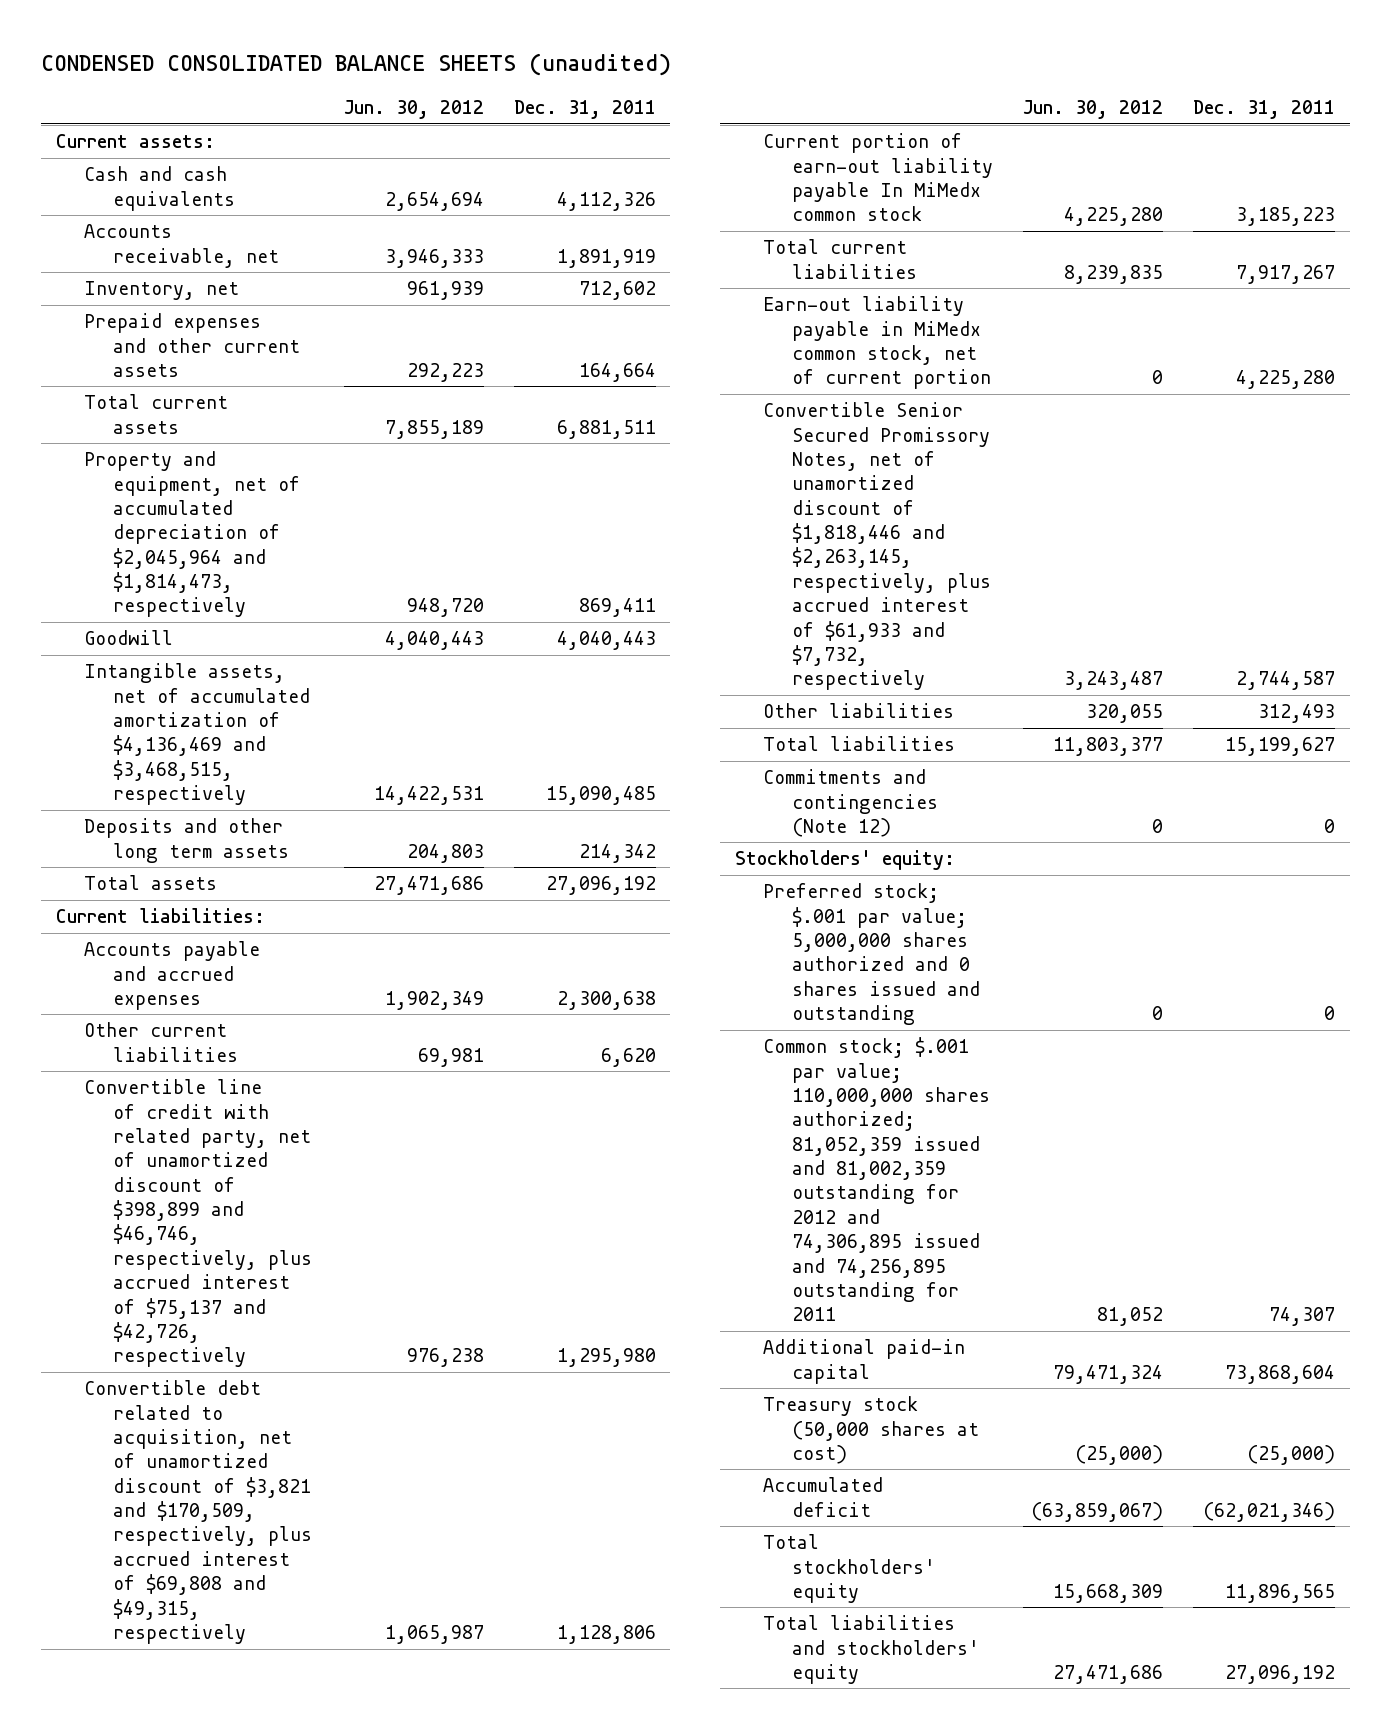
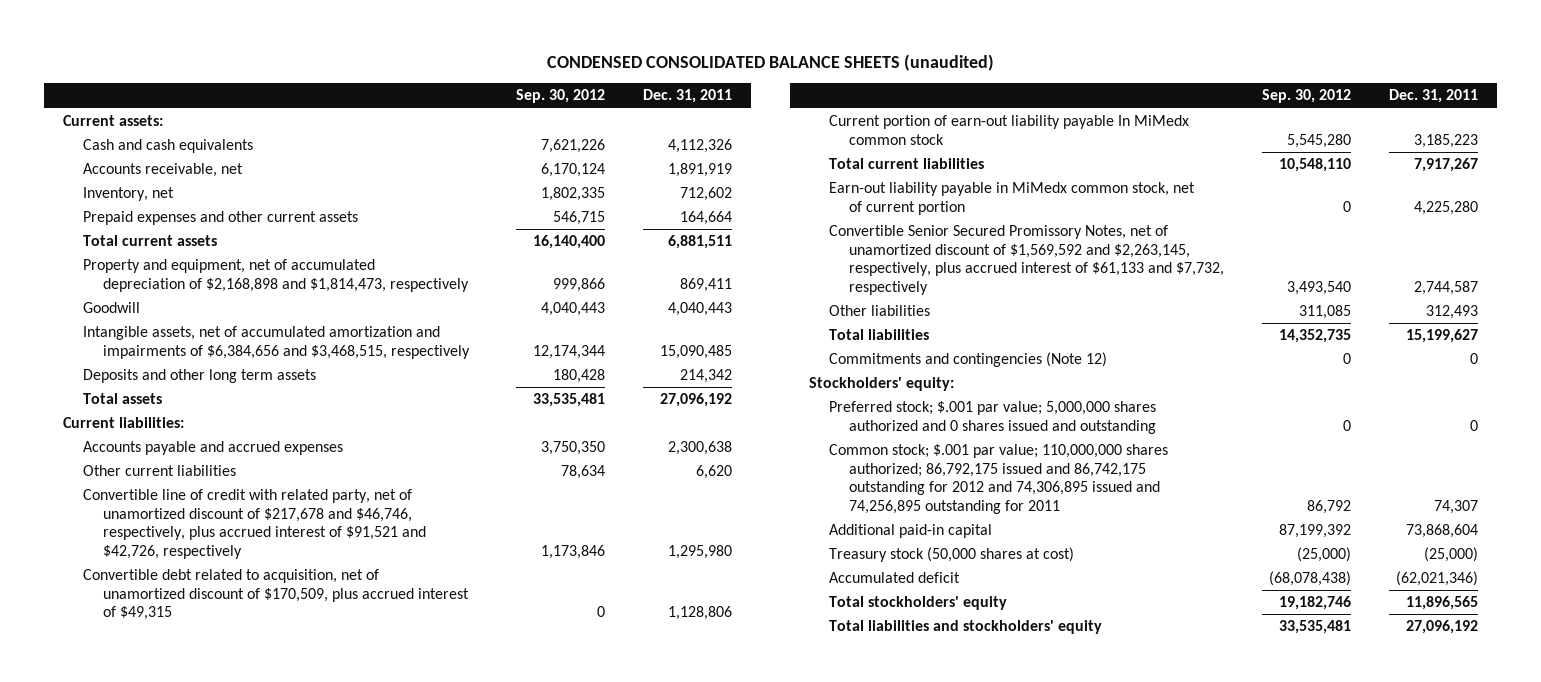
[343,99,484,119] Jun. 30, 2012 -> none
none -> [516,89,606,104] Sep. 30, 2012
[84,451,300,618] Property and equipment, net of accumulated depreciation of $2,045,964 and $1,814,473, respectively -> [83,259,470,292] Property and equipment, net of accumulated depreciation of $2,168,898 and $1,814,473, respectively
[84,663,310,806] Intangible assets, net of accumulated amortization of $4,136,469 and $3,468,515, respectively -> [83,326,471,359] Intangible assets, net of accumulated amortization and impairments of $6,384,656 and $3,468,515, respectively
[84,1079,312,1368] Convertible line of credit with related party, net of unamortized discount of $398,899 and $46,746, respectively, plus accrued interest of $75,137 and $42,726, respectively -> [83,489,427,559] Convertible line of credit with related party, net of unamortized discount of $217,678 and $46,746, respectively, plus accrued interest of $91,521 and $42,726, respectively
[84,1380,312,1645] Convertible debt related to acquisition, net of unamortized discount of $3,821 and $170,509, respectively, plus accrued interest of $69,808 and $49,315, respectively -> [83,569,470,621] Convertible debt related to acquisition, net of unamortized discount of $170,509, plus accrued interest of $49,315
[763,402,991,691] Convertible Senior Secured Promissory Notes, net of unamortized discount of $1,818,446 and $2,263,145, respectively, plus accrued interest of $61,933 and $7,732, respectively -> [828,225,1224,295] Convertible Senior Secured Promissory Notes, net of unamortized discount of $1,569,592 and $2,263,145, respectively, plus accrued interest of $61,133 and $7,732, respectively
[763,1037,990,1322] Common stock; $.001 par value; 110,000,000 shares authorized; 81,052,359 issued and 81,002,359 outstanding for 2012 and 74,306,895 issued and 74,256,895 outstanding for 2011 -> [828,444,1168,514] Common stock; $.001 par value; 110,000,000 shares authorized; 86,792,175 issued and 86,742,175 outstanding for 2012 and 74,306,895 issued and 74,256,895 outstanding for 2011

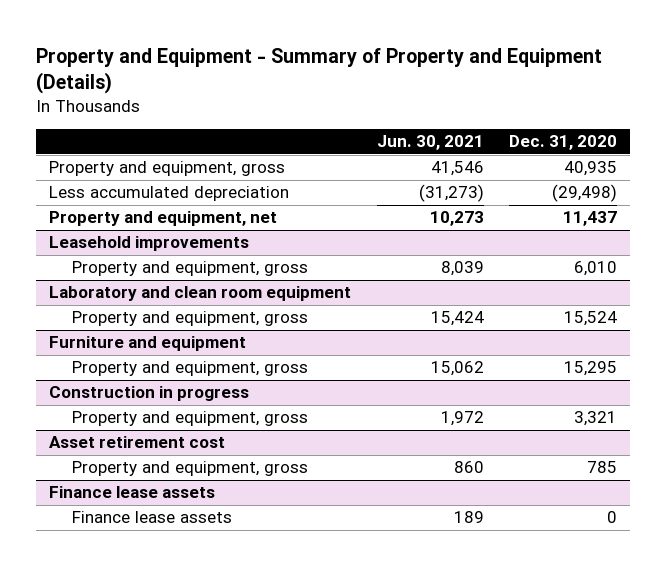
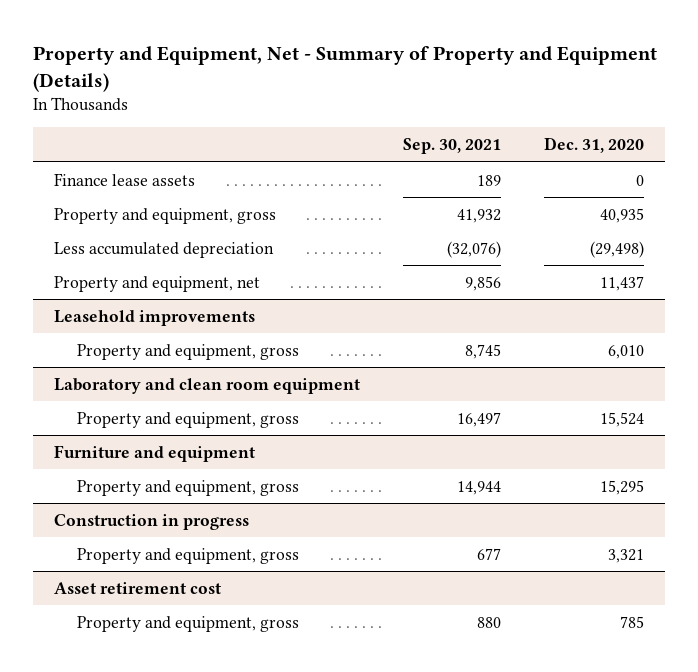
[36,47,603,95] Property and Equipment - Summary of Property and Equipment (Details) -> [32,45,657,92] Property and Equipment, Net - Summary of Property and Equipment (Details)
[376,135,484,151] Jun. 30, 2021 -> none
none -> [403,137,502,154] Sep. 30, 2021
none -> [54,172,196,186] Finance lease assets
[49,486,216,499] Finance lease assets -> none
[72,511,233,524] Finance lease assets -> none

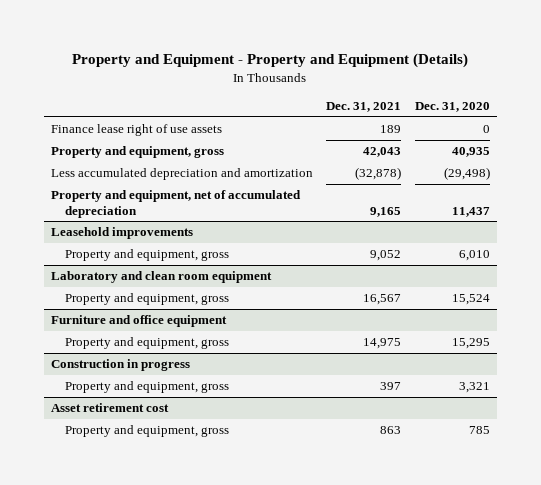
[32,45,657,92] Property and Equipment, Net - Summary of Property and Equipment (Details) -> [72,53,469,69] Property and Equipment - Property and Equipment (Details)
[403,137,502,154] Sep. 30, 2021 -> none
none -> [326,102,402,113] Dec. 31, 2021
[54,172,196,186] Finance lease assets -> [50,124,222,137] Finance lease right of use assets
[54,241,275,258] Less accumulated depreciation -> [50,168,313,181] Less accumulated depreciation and amortization
[54,275,261,292] Property and equipment, net -> [50,190,301,218] Property and equipment, net of accumulated depreciation
[54,444,256,462] Furniture and equipment -> [50,315,227,328] Furniture and office equipment

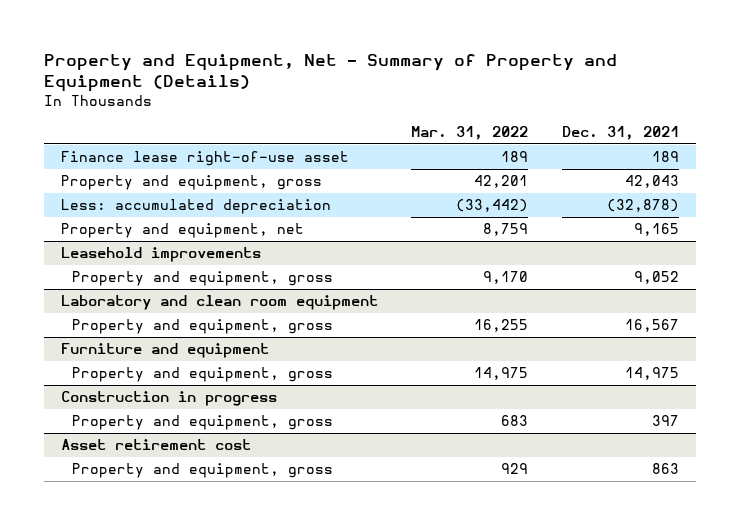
[72,53,469,69] Property and Equipment - Property and Equipment (Details) -> [44,53,618,93] Property and Equipment, Net - Summary of Property and Equipment (Details)
[414,102,490,113] Dec. 31, 2020 -> none
none -> [411,125,529,140] Mar. 31, 2022
[50,124,222,137] Finance lease right of use assets -> [60,151,349,167] Finance lease right-of-use asset
[50,168,313,181] Less accumulated depreciation and amortization -> [60,199,331,215] Less: accumulated depreciation
[50,190,301,218] Property and equipment, net of accumulated depreciation -> [60,223,304,239] Property and equipment, net
[50,315,227,328] Furniture and office equipment -> [60,343,269,359] Furniture and equipment

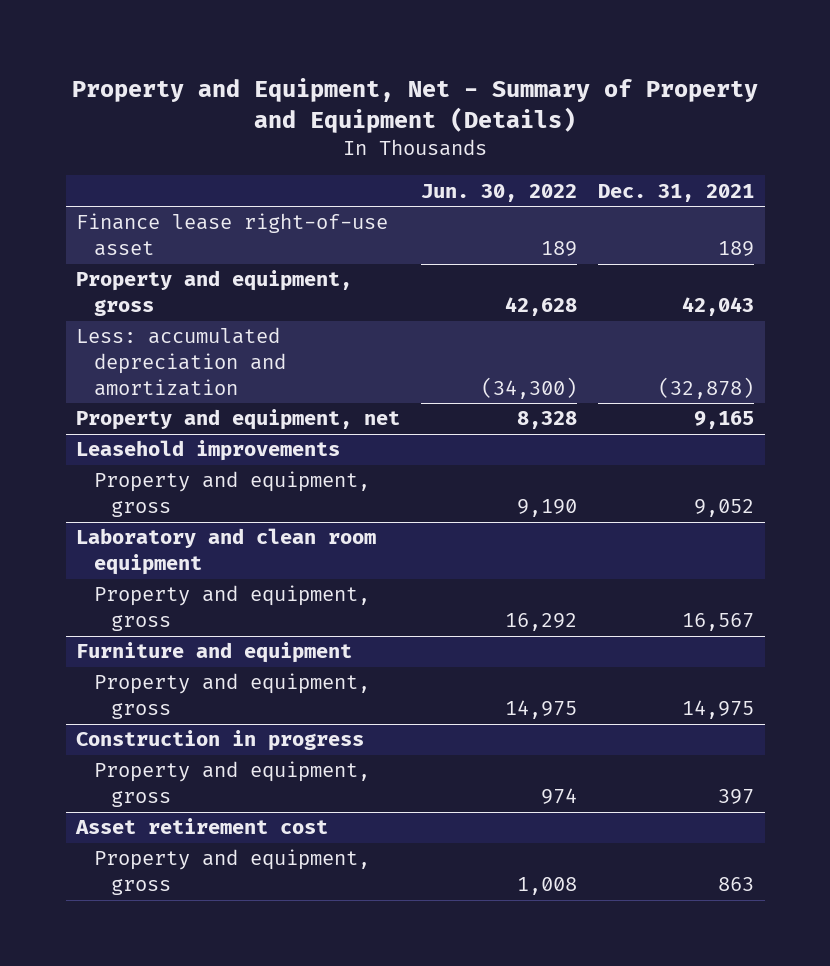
[411,125,529,140] Mar. 31, 2022 -> none
none -> [421,183,578,202] Jun. 30, 2022
[60,199,331,215] Less: accumulated depreciation -> [76,327,286,396] Less: accumulated depreciation and amortization

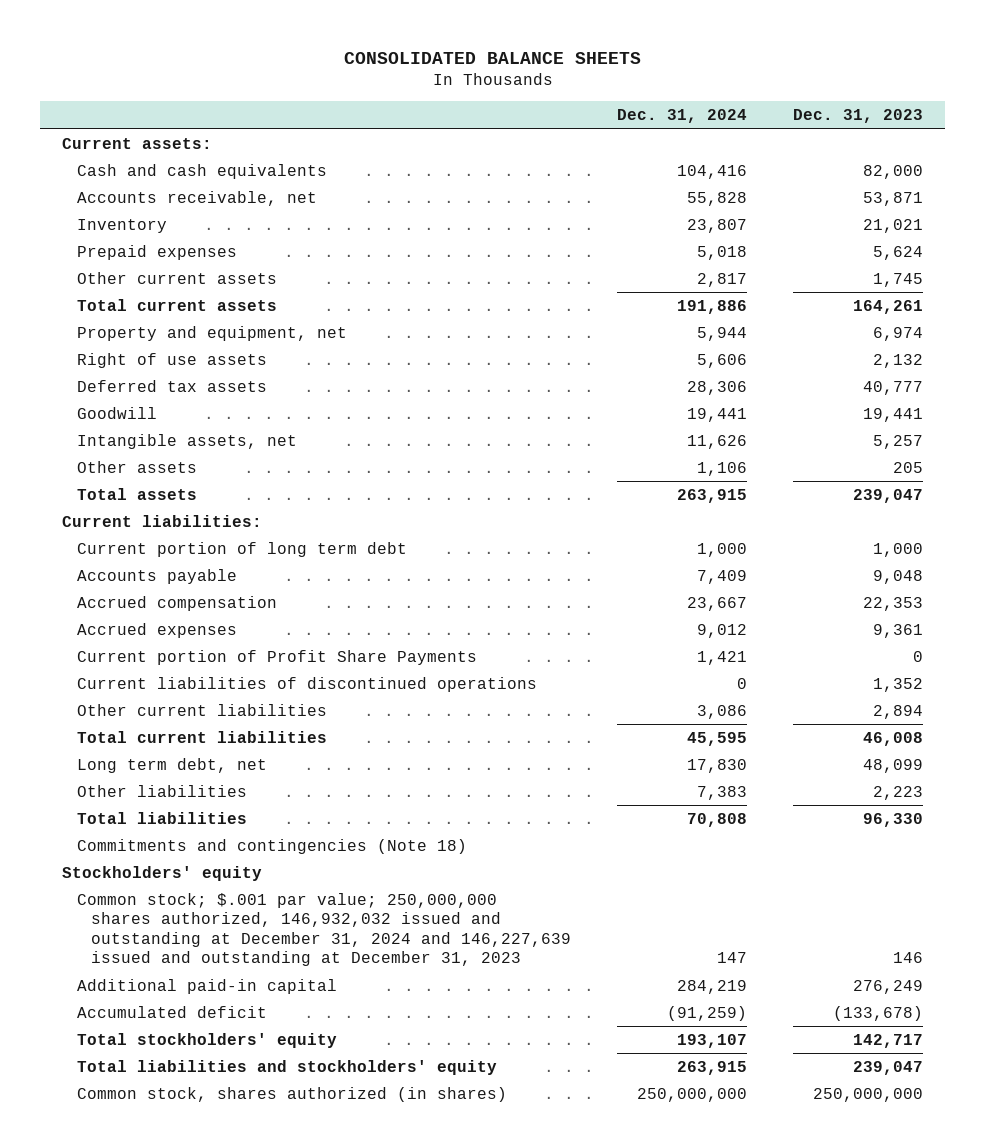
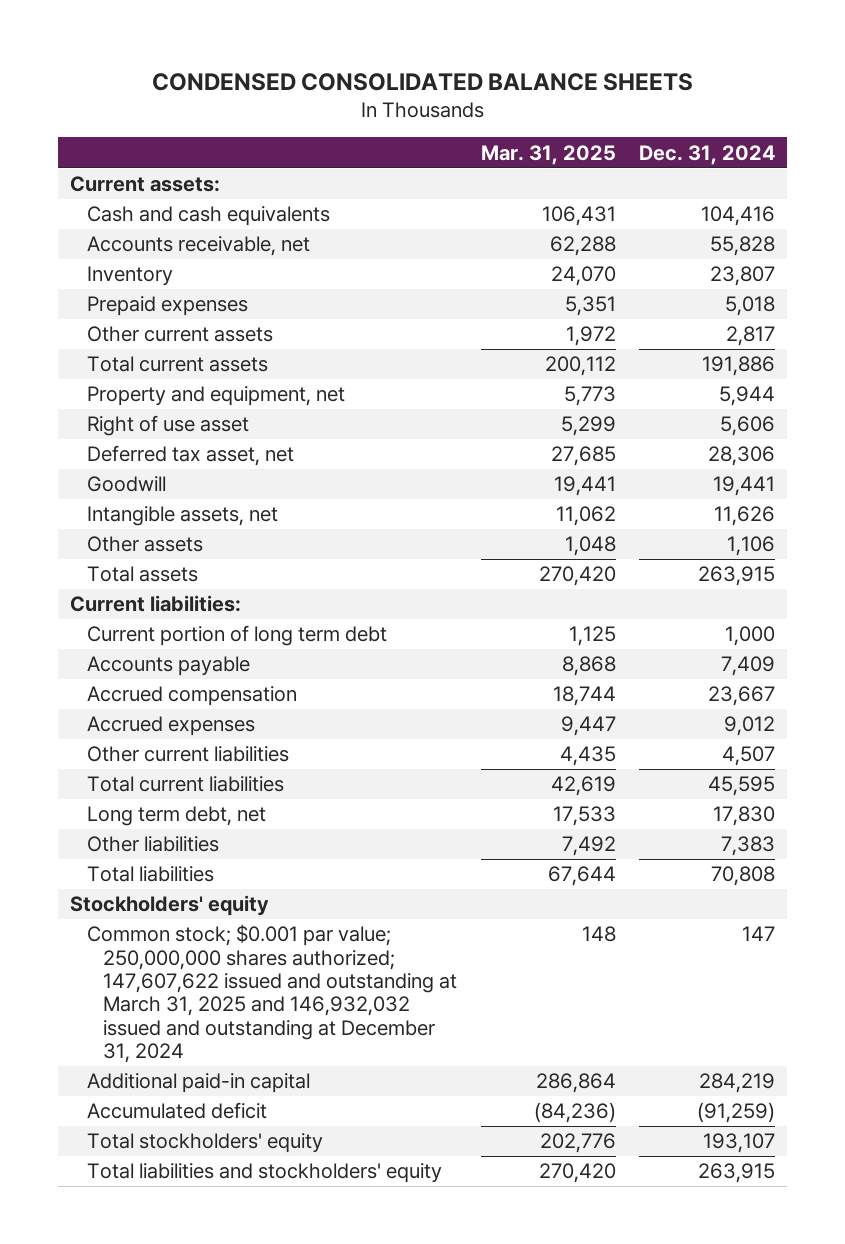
[343,52,641,65] CONSOLIDATED BALANCE SHEETS -> [151,72,693,91] CONDENSED CONSOLIDATED BALANCE SHEETS
[792,109,923,124] Dec. 31, 2023 -> none
none -> [480,144,616,165] Mar. 31, 2025
[76,352,267,368] Right of use assets -> [86,415,249,437] Right of use asset
[76,379,267,392] Deferred tax assets -> [86,445,294,467] Deferred tax asset, net
[76,649,477,665] Current portion of Profit Share Payments -> none
[76,676,537,692] Current liabilities of discontinued operations -> none
[696,704,747,719] 3,086 -> [722,746,776,767] 4,507
[76,838,467,854] Commitments and contingencies (Note 18) -> none
[76,892,572,967] Common stock; $.001 par value; 250,000,000 shares authorized, 146,932,032 issued and outstanding at December 31, 2024 and 146,227,639 issued and outstanding at December 31, 2023 -> [86,924,458,1063] Common stock; $0.001 par value; 250,000,000 shares authorized; 147,607,622 issued and outstanding at March 31, 2025 and 146,932,032 issued and outstanding at December 31, 2024
[76,1086,507,1102] Common stock, shares authorized (in shares) -> none

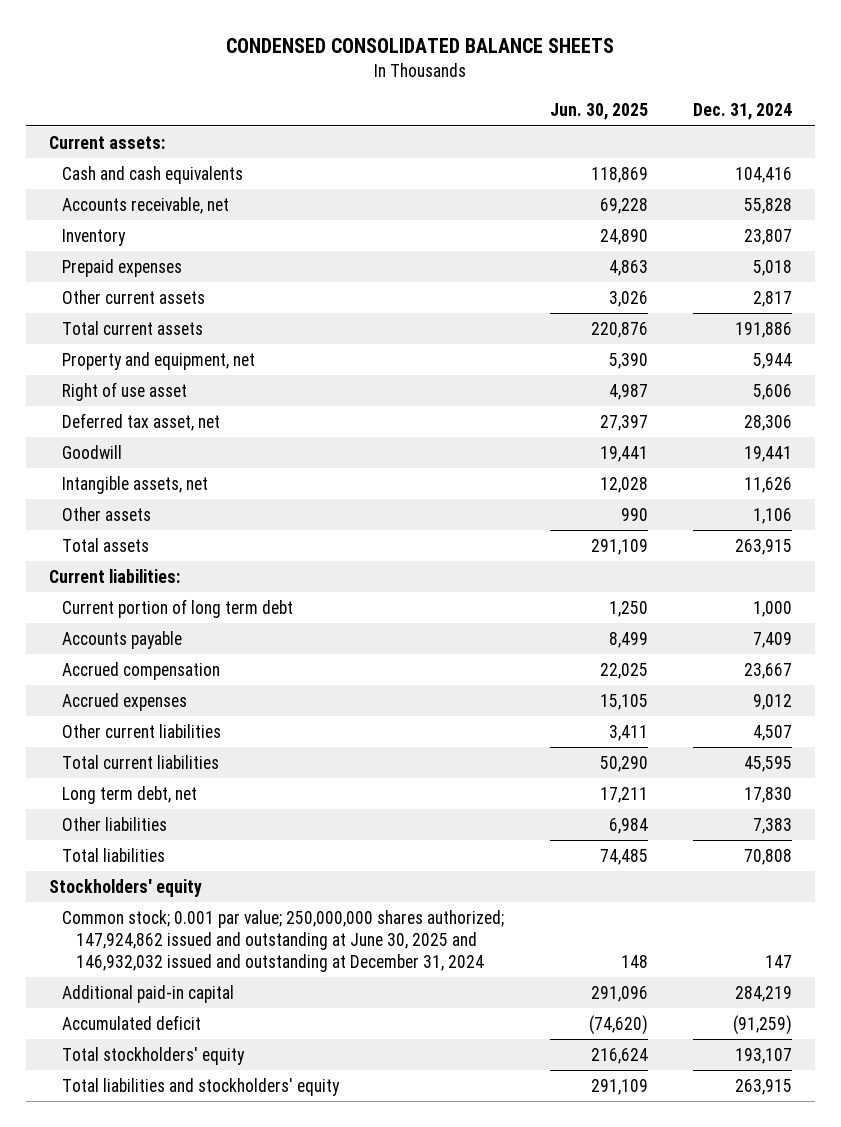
[480,144,616,165] Mar. 31, 2025 -> none
none -> [549,103,648,121] Jun. 30, 2025
[86,924,458,1063] Common stock; $0.001 par value; 250,000,000 shares authorized; 147,607,622 issued and outstanding at March 31, 2025 and 146,932,032 issued and outstanding at December 31, 2024 -> [62,909,505,972] Common stock; 0.001 par value; 250,000,000 shares authorized; 147,924,862 issued and outstanding at June 30, 2025 and 146,932,032 issued and outstanding at December 31, 2024

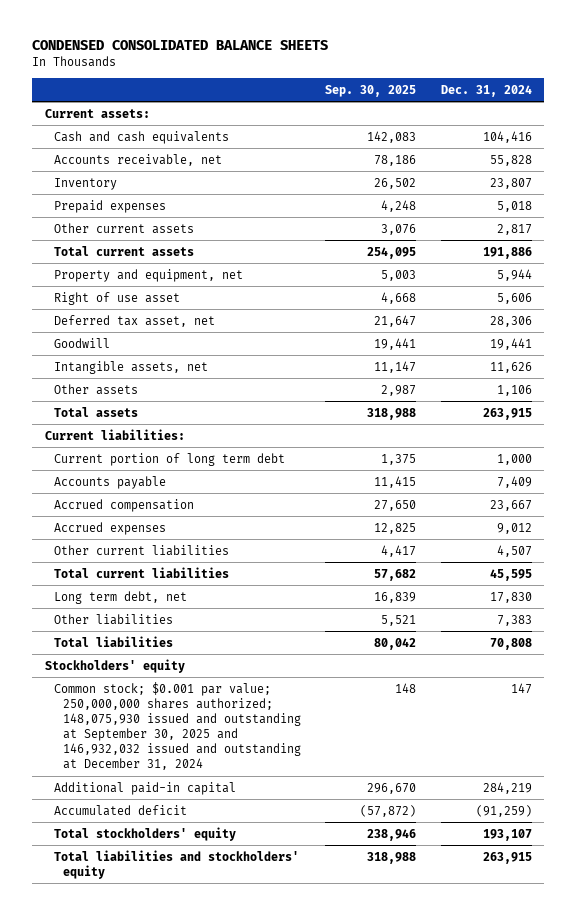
[549,103,648,121] Jun. 30, 2025 -> none
none -> [325,84,417,97] Sep. 30, 2025
[62,909,505,972] Common stock; 0.001 par value; 250,000,000 shares authorized; 147,924,862 issued and outstanding at June 30, 2025 and 146,932,032 issued and outstanding at December 31, 2024 -> [53,681,301,771] Common stock; $0.001 par value; 250,000,000 shares authorized; 148,075,930 issued and outstanding at September 30, 2025 and 146,932,032 issued and outstanding at December 31, 2024

